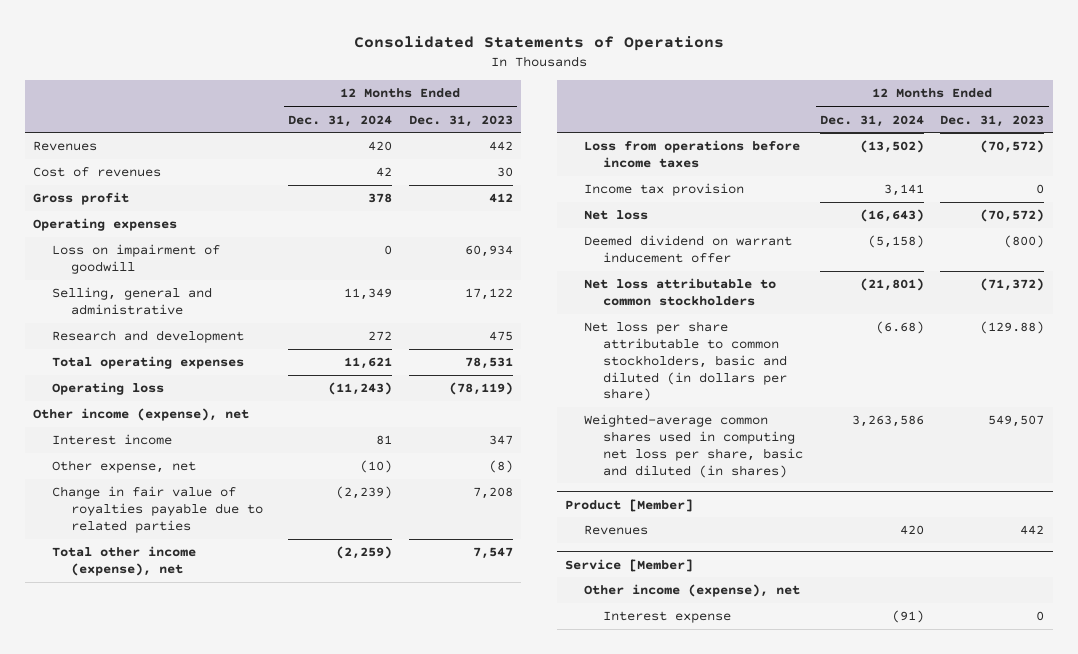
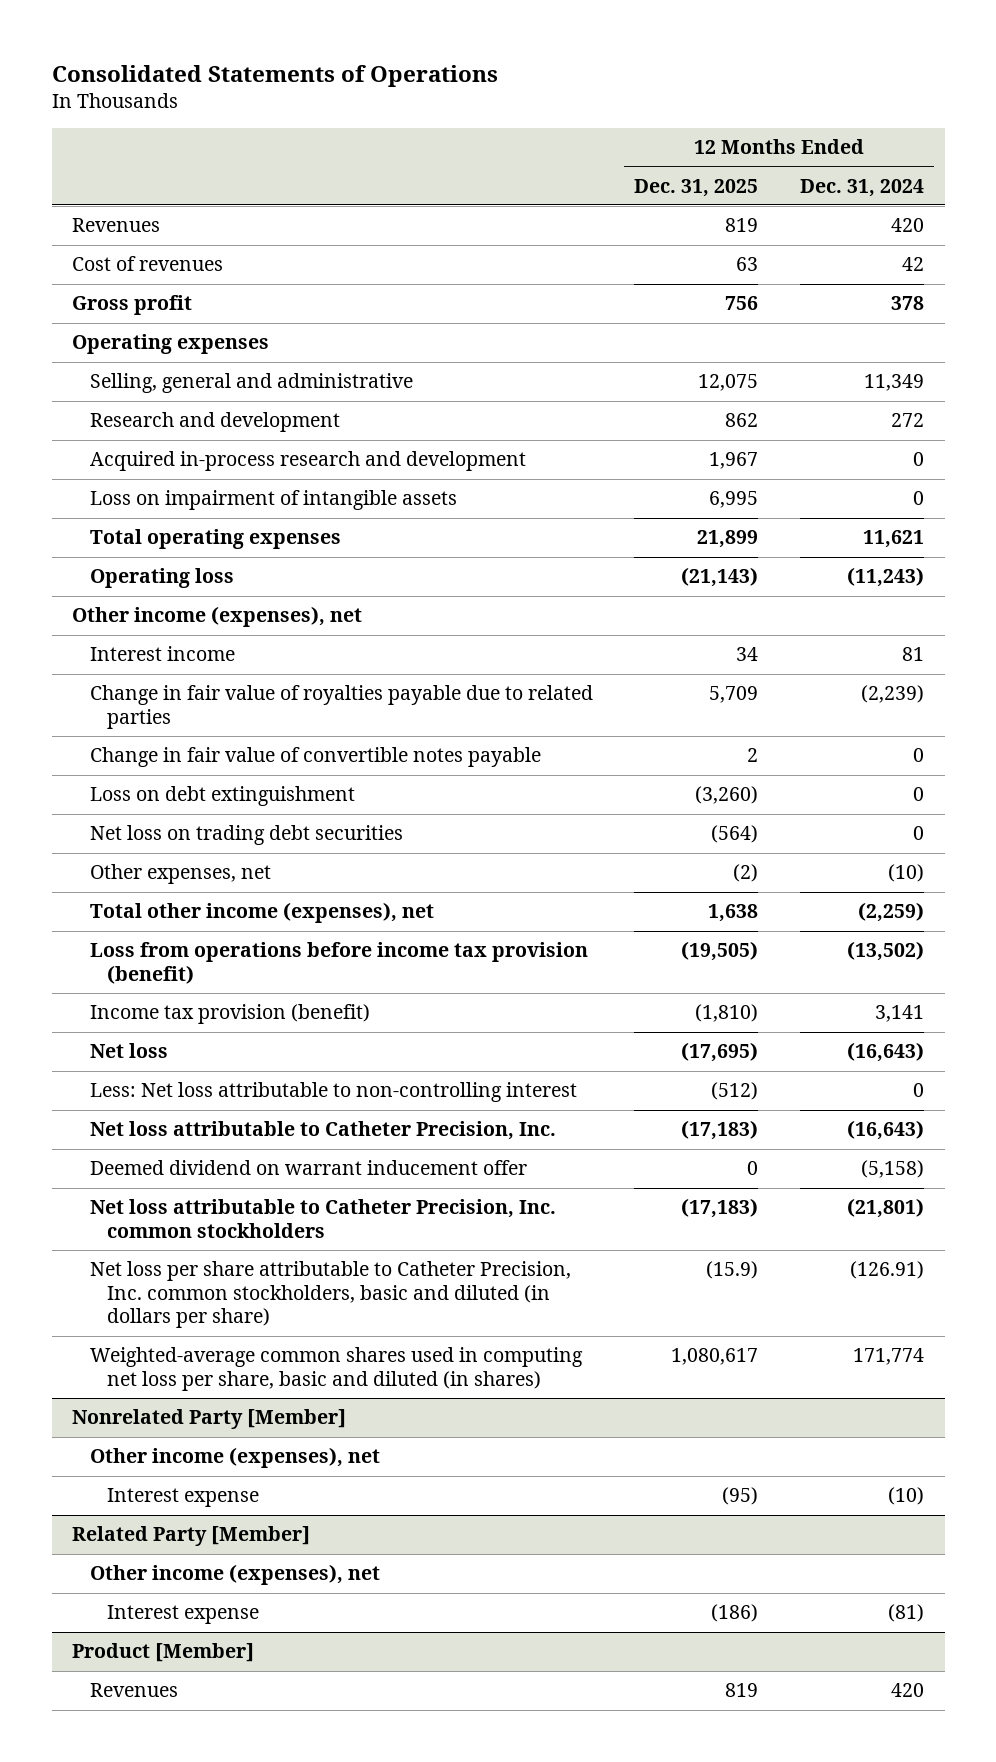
[408,114,513,127] Dec. 31, 2023 -> none
none -> [634,178,759,197] Dec. 31, 2025
[52,244,221,274] Loss on impairment of goodwill -> none
none -> [89,451,526,472] Acquired in-process research and development
none -> [89,490,457,511] Loss on impairment of intangible assets
[33,408,250,422] Other income (expense), net -> [72,606,363,628] Other income (expenses), net
[52,460,197,474] Other expense, net -> none
none -> [89,747,541,768] Change in fair value of convertible notes payable
none -> [89,786,355,807] Loss on debt extinguishment
none -> [89,825,403,846] Net loss on trading debt securities
none -> [89,864,271,885] Other expenses, net
[52,546,197,576] Total other income (expense), net -> [89,902,434,924] Total other income (expenses), net
[584,140,801,168] Loss from operations before income taxes -> [89,942,588,984] Loss from operations before income tax provision (benefit)
[584,183,745,197] Income tax provision -> [89,1004,370,1025] Income tax provision (benefit)
none -> [89,1082,577,1103] Less: Net loss attributable to non-controlling interest
none -> [89,1121,556,1141] Net loss attributable to Catheter Precision, Inc.
[584,278,777,306] Net loss attributable to common stockholders -> [89,1199,556,1238] Net loss attributable to Catheter Precision, Inc. common stockholders
[584,321,788,402] Net loss per share attributable to common stockholders, basic and diluted (in dollars per share) -> [89,1261,571,1329] Net loss per share attributable to Catheter Precision, Inc. common stockholders, basic and diluted (in dollars per share)
[875,321,924,335] (6.68) -> [849,1261,924,1280] (126.91)
[851,415,924,428] 3,263,586 -> [852,1348,924,1366] 171,774
none -> [72,1409,347,1430] Nonrelated Party [Member]
none -> [89,1447,380,1469] Other income (expenses), net
none -> [107,1488,260,1508] Interest expense
none -> [72,1526,311,1547] Related Party [Member]
none -> [89,1564,380,1586] Other income (expenses), net
none -> [107,1605,260,1625] Interest expense
[564,558,693,572] Service [Member] -> none
[584,584,801,598] Other income (expense), net -> none
[603,611,732,624] Interest expense -> none

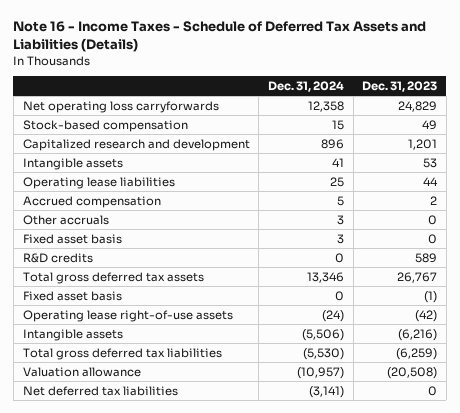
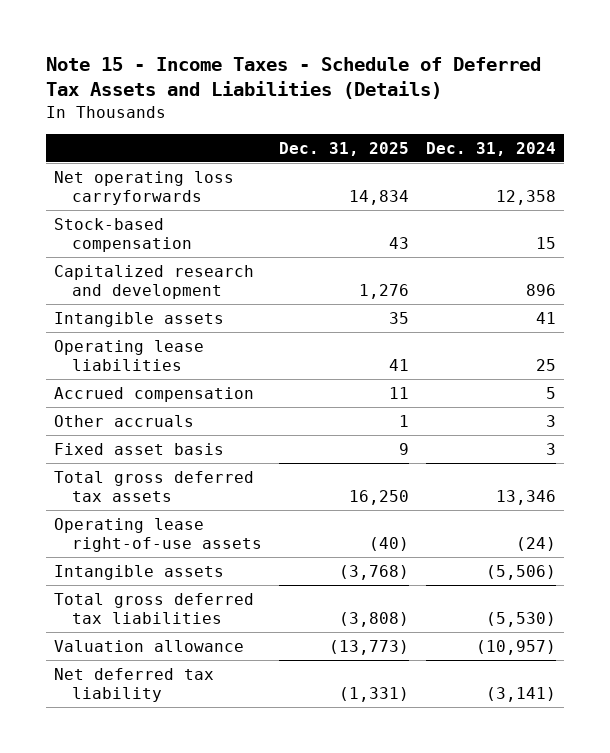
[13,21,427,53] Note 16 - Income Taxes - Schedule of Deferred Tax Assets and Liabilities (Details) -> [45,56,541,99] Note 15 - Income Taxes - Schedule of Deferred Tax Assets and Liabilities (Details)
[362,80,438,92] Dec. 31, 2023 -> none
none -> [279,141,410,156] Dec. 31, 2025
[22,252,93,263] R&D credits -> none
[22,290,122,301] Fixed asset basis -> none
[22,385,178,396] Net deferred tax liabilities -> [54,667,215,703] Net deferred tax liability

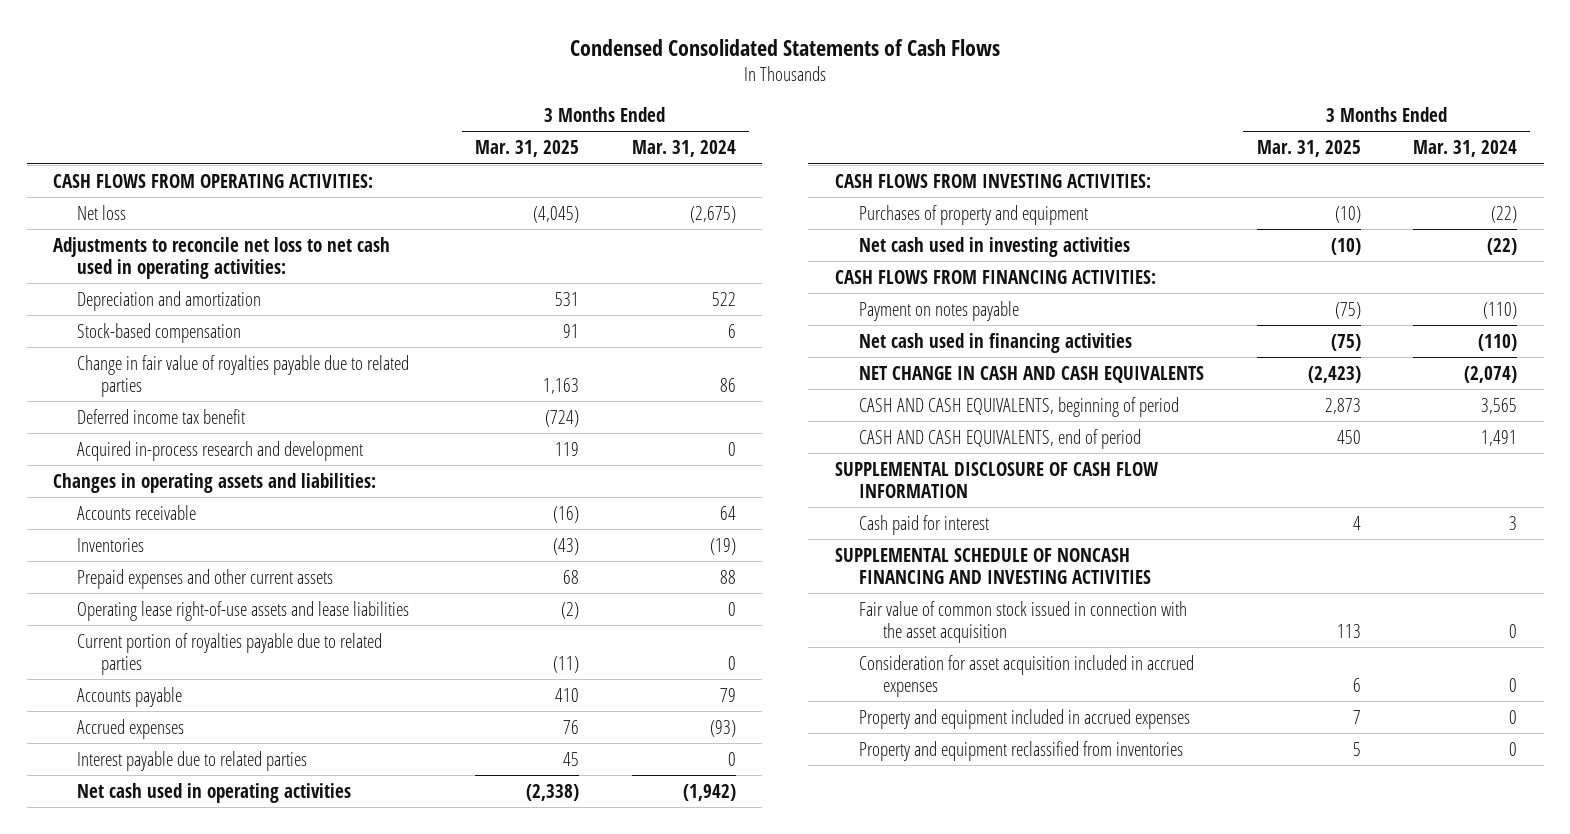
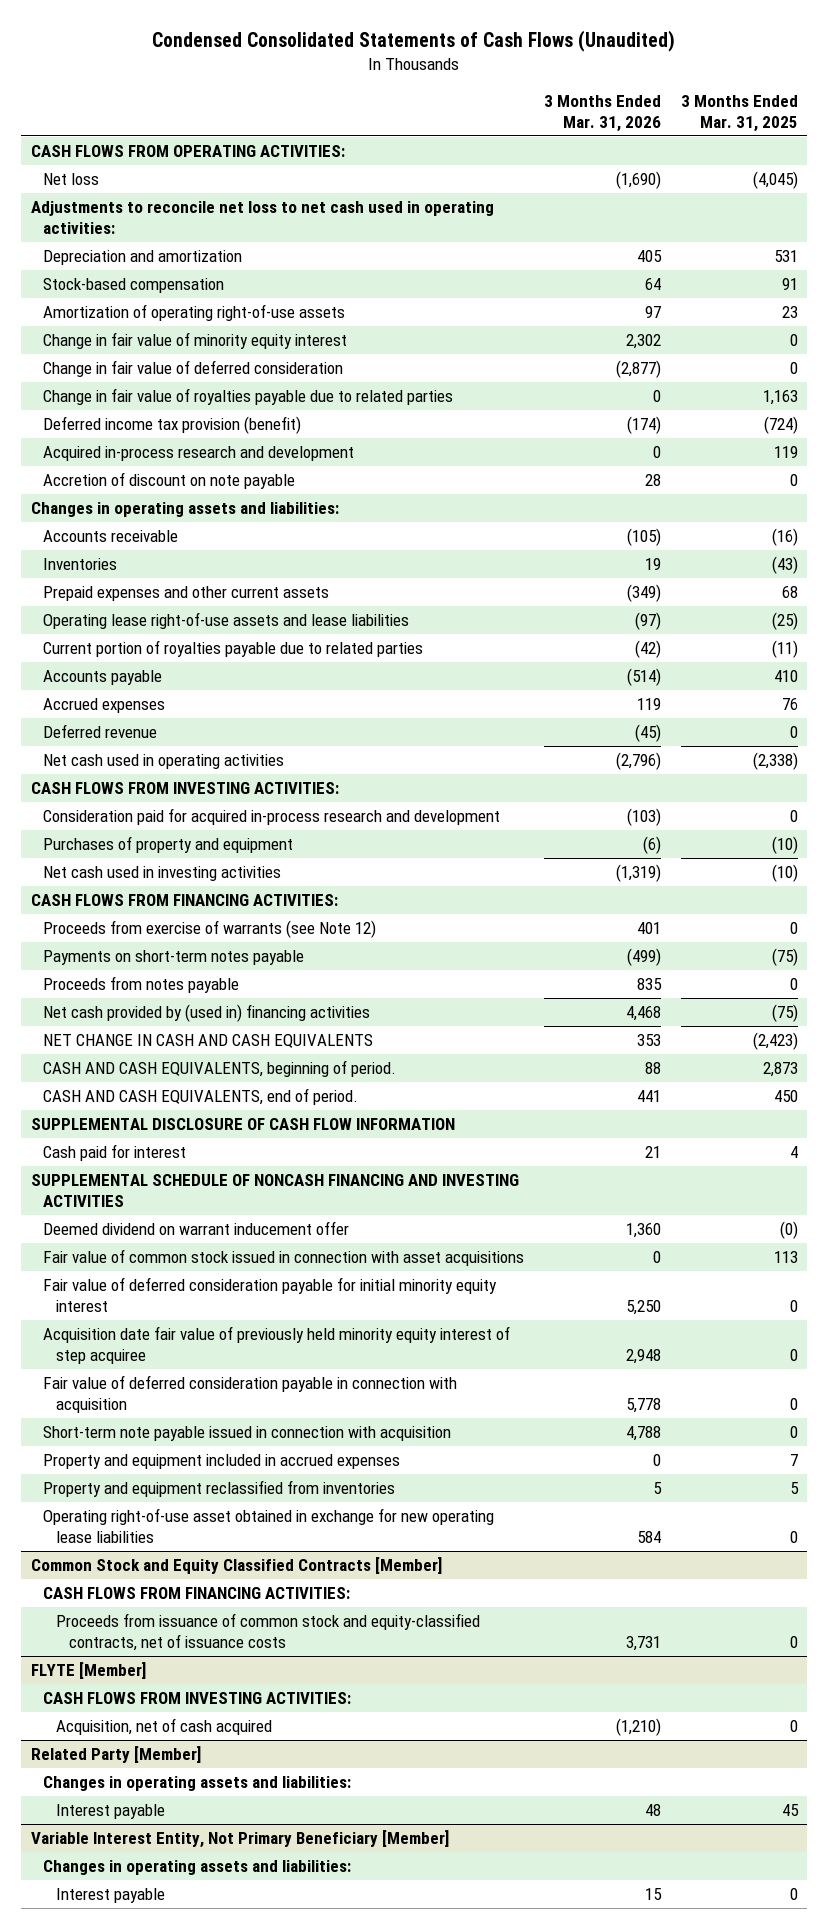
[570,38,1001,56] Condensed Consolidated Statements of Cash Flows -> [152,30,676,53] Condensed Consolidated Statements of Cash Flows (Unaudited)
[631,140,736,158] Mar. 31, 2024 -> none
none -> [544,95,662,133] 3 Months Ended Mar. 31, 2026
none -> [43,303,346,321] Amortization of operating right-of-use assets
none -> [43,331,348,349] Change in fair value of minority equity interest
none -> [43,359,344,377] Change in fair value of deferred consideration
[77,408,246,424] Deferred income tax benefit -> [43,415,302,434] Deferred income tax provision (benefit)
none -> [43,471,296,489] Accretion of discount on note payable
[560,601,579,619] (2) -> [771,611,798,630] (25)
[77,750,308,771] Interest payable due to related parties -> none
none -> [43,723,158,738] Deferred revenue
none -> [43,807,501,825] Consideration paid for acquired in-process research and development
none -> [43,919,377,938] Proceeds from exercise of warrants (see Note 12)
[858,300,1019,321] Payment on notes payable -> [43,949,305,965] Payments on short-term notes payable
none -> [43,975,240,993] Proceeds from notes payable
[858,332,1132,353] Net cash used in financing activities -> [43,1003,371,1022] Net cash provided by (used in) financing activities
[858,396,1179,417] CASH AND CASH EQUIVALENTS, beginning of period -> [43,1059,397,1077] CASH AND CASH EQUIVALENTS, beginning of period.
[858,428,1141,449] CASH AND CASH EQUIVALENTS, end of period -> [43,1087,359,1105] CASH AND CASH EQUIVALENTS, end of period.
[858,654,1194,697] Consideration for asset acquisition included in accrued expenses -> none
none -> [43,1220,350,1235] Deemed dividend on warrant inducement offer
[858,600,1187,643] Fair value of common stock issued in connection with the asset acquisition -> [43,1248,525,1266] Fair value of common stock issued in connection with asset acquisitions
none -> [43,1276,498,1312] Fair value of deferred consideration payable for initial minority equity interest
none -> [43,1325,511,1364] Acquisition date fair value of previously held minority equity interest of step acquiree
none -> [43,1374,458,1413] Fair value of deferred consideration payable in connection with acquisition
none -> [43,1425,452,1441] Short-term note payable issued in connection with acquisition
none -> [43,1507,495,1543] Operating right-of-use asset obtained in exchange for new operating lease liabilities
none -> [30,1556,442,1574] Common Stock and Equity Classified Contracts [Member]
none -> [43,1586,351,1599] CASH FLOWS FROM FINANCING ACTIVITIES:
none -> [55,1612,480,1651] Proceeds from issuance of common stock and equity-classified contracts, net of issuance costs
none -> [30,1661,146,1679] FLYTE [Member]
none -> [43,1691,352,1704] CASH FLOWS FROM INVESTING ACTIVITIES:
none -> [55,1717,272,1735] Acquisition, net of cash acquired
none -> [30,1745,201,1763] Related Party [Member]
none -> [43,1775,352,1791] Changes in operating assets and liabilities:
none -> [55,1803,165,1819] Interest payable
none -> [30,1829,449,1848] Variable Interest Entity, Not Primary Beneficiary [Member]
none -> [43,1859,352,1875] Changes in operating assets and liabilities:
none -> [55,1887,165,1903] Interest payable

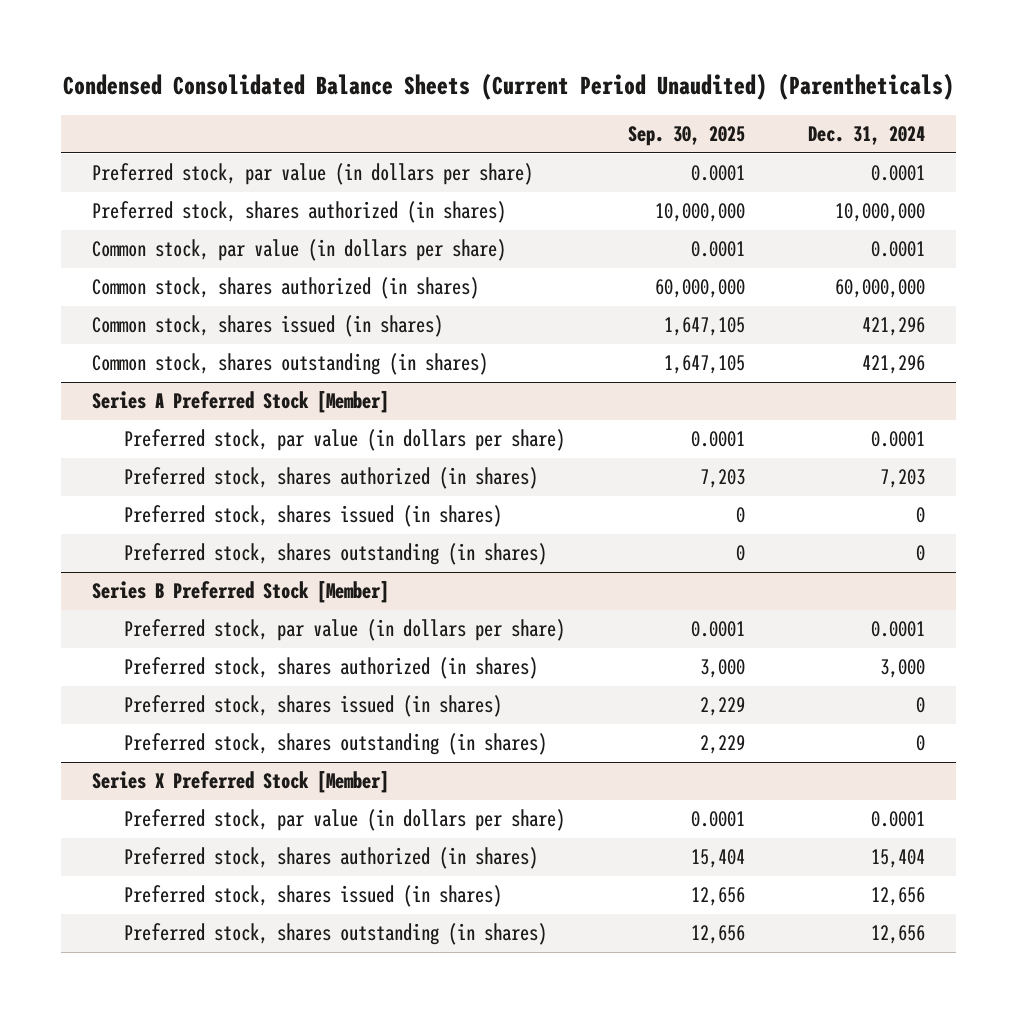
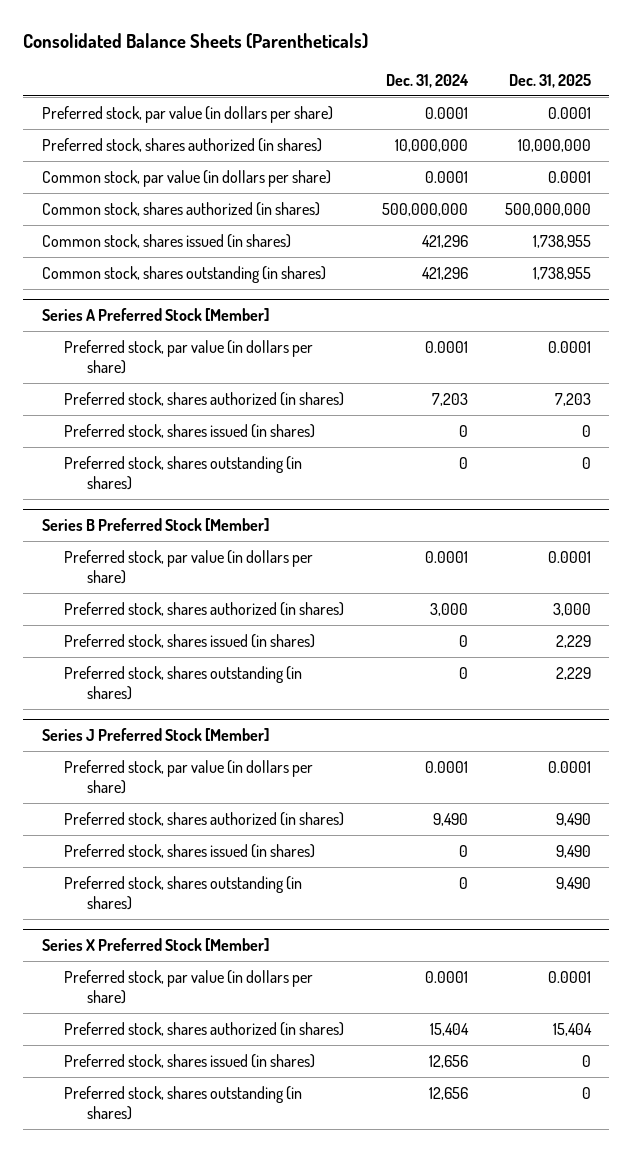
[62,72,954,100] Condensed Consolidated Balance Sheets (Current Period Unaudited) (Parentheticals) -> [23,33,369,50] Consolidated Balance Sheets (Parentheticals)
[628,126,746,147] Sep. 30, 2025 -> none
none -> [508,73,591,88] Dec. 31, 2025
[834,279,925,299] 60,000,000 -> [381,202,468,216] 500,000,000
none -> [41,727,269,741] Series J Preferred Stock [Member]
none -> [64,759,314,794] Preferred stock, par value (in dollars per share)
none -> [64,811,345,826] Preferred stock, shares authorized (in shares)
none -> [64,843,316,858] Preferred stock, shares issued (in shares)
none -> [64,875,303,910] Preferred stock, shares outstanding (in shares)

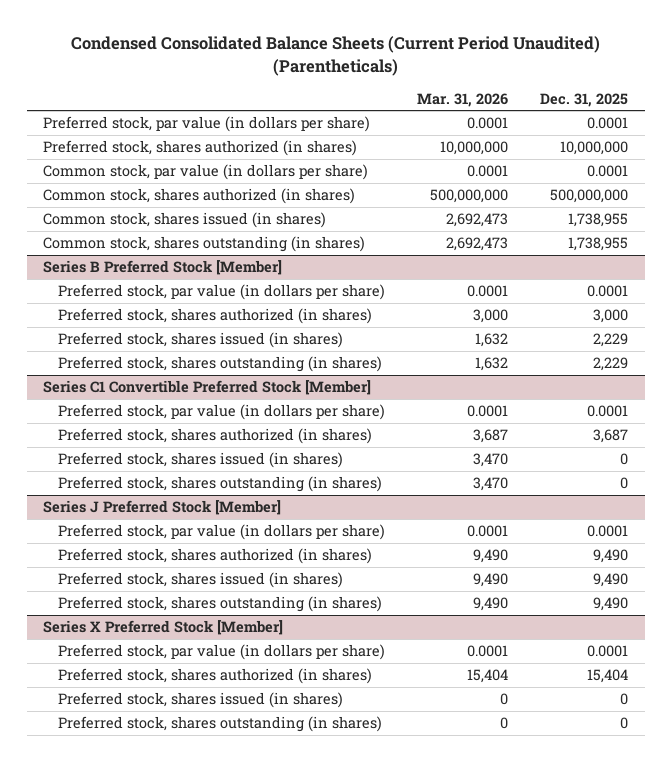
[23,33,369,50] Consolidated Balance Sheets (Parentheticals) -> [70,36,600,76] Condensed Consolidated Balance Sheets (Current Period Unaudited) (Parentheticals)
[385,73,469,88] Dec. 31, 2024 -> none
none -> [417,92,509,107] Mar. 31, 2026
[41,307,269,321] Series A Preferred Stock [Member] -> none
[64,339,314,374] Preferred stock, par value (in dollars per share) -> none
[64,391,345,406] Preferred stock, shares authorized (in shares) -> none
[64,423,316,438] Preferred stock, shares issued (in shares) -> none
[64,455,303,490] Preferred stock, shares outstanding (in shares) -> none
none -> [42,380,371,396] Series C1 Convertible Preferred Stock [Member]
none -> [57,404,385,421] Preferred stock, par value (in dollars per share)
none -> [57,428,372,445] Preferred stock, shares authorized (in shares)
none -> [57,452,343,469] Preferred stock, shares issued (in shares)
none -> [57,476,382,493] Preferred stock, shares outstanding (in shares)

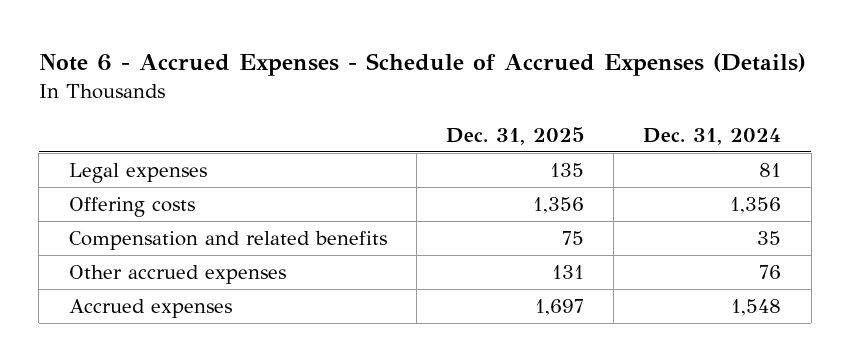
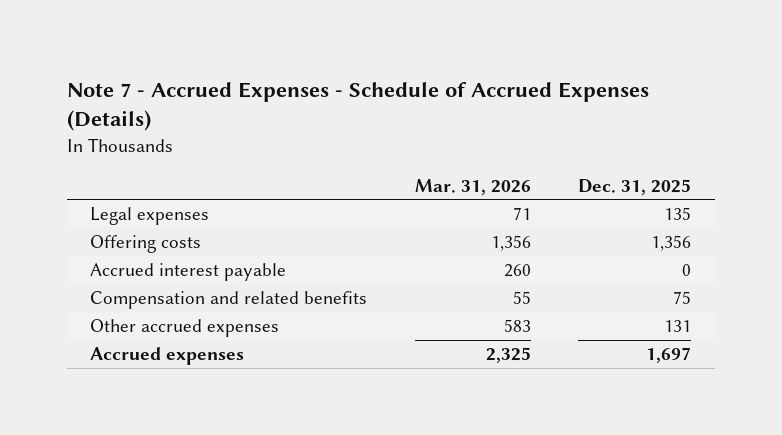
[38,53,806,77] Note 6 - Accrued Expenses - Schedule of Accrued Expenses (Details) -> [66,81,649,132] Note 7 - Accrued Expenses - Schedule of Accrued Expenses (Details)
[643,127,782,145] Dec. 31, 2024 -> none
none -> [414,178,531,195] Mar. 31, 2026
none -> [90,263,287,282] Accrued interest payable

